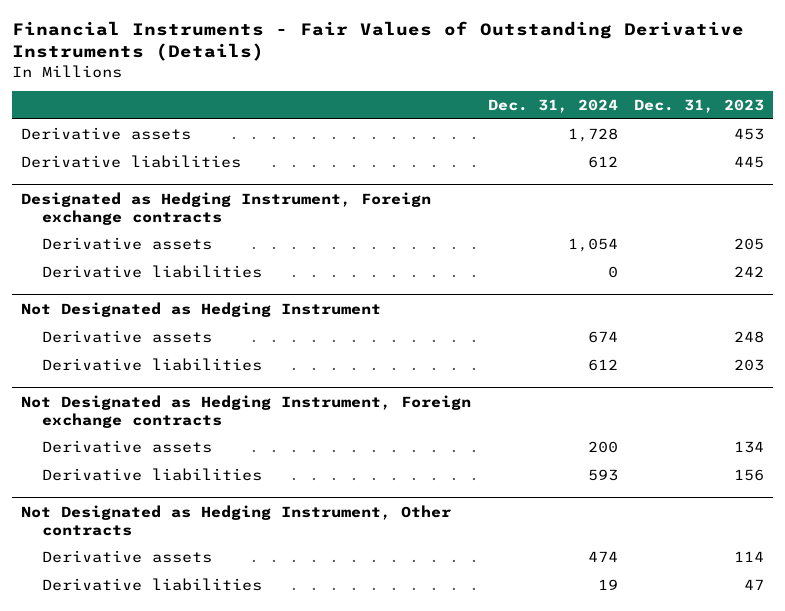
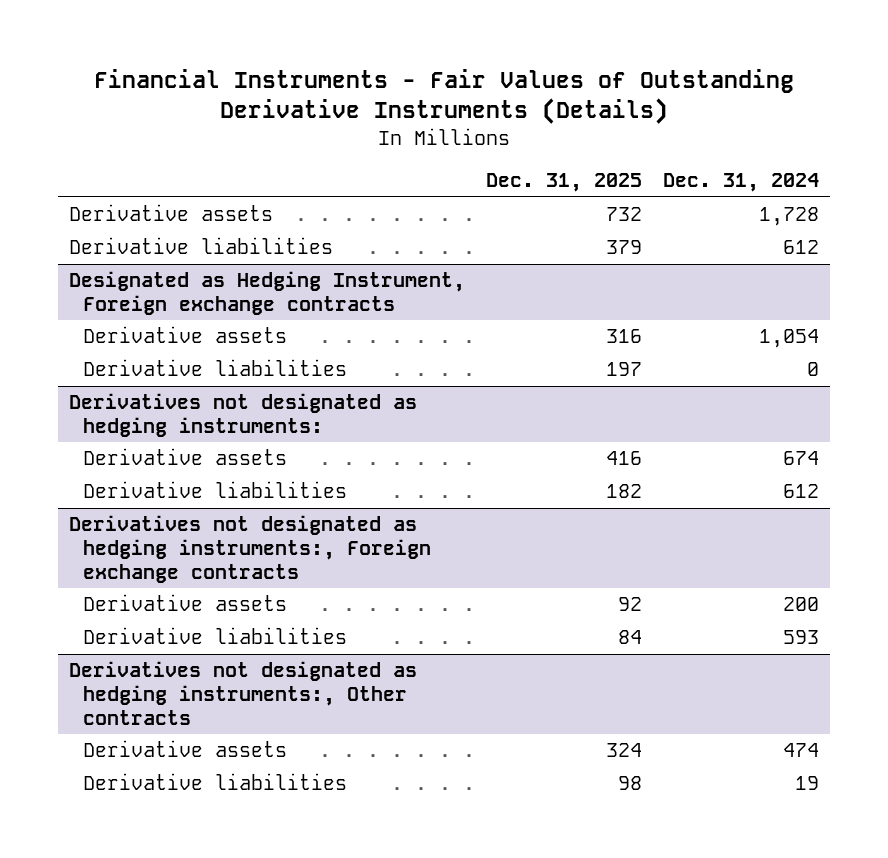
[634,99,765,114] Dec. 31, 2023 -> none
none -> [486,173,643,193] Dec. 31, 2025
[20,301,381,317] Not Designated as Hedging Instrument -> [68,393,417,437] Derivatives not designated as hedging instruments:
[20,394,471,428] Not Designated as Hedging Instrument, Foreign exchange contracts -> [68,515,431,583] Derivatives not designated as hedging instruments:, Foreign exchange contracts
[20,504,451,536] Not Designated as Hedging Instrument, Other contracts -> [68,661,417,725] Derivatives not designated as hedging instruments:, Other contracts

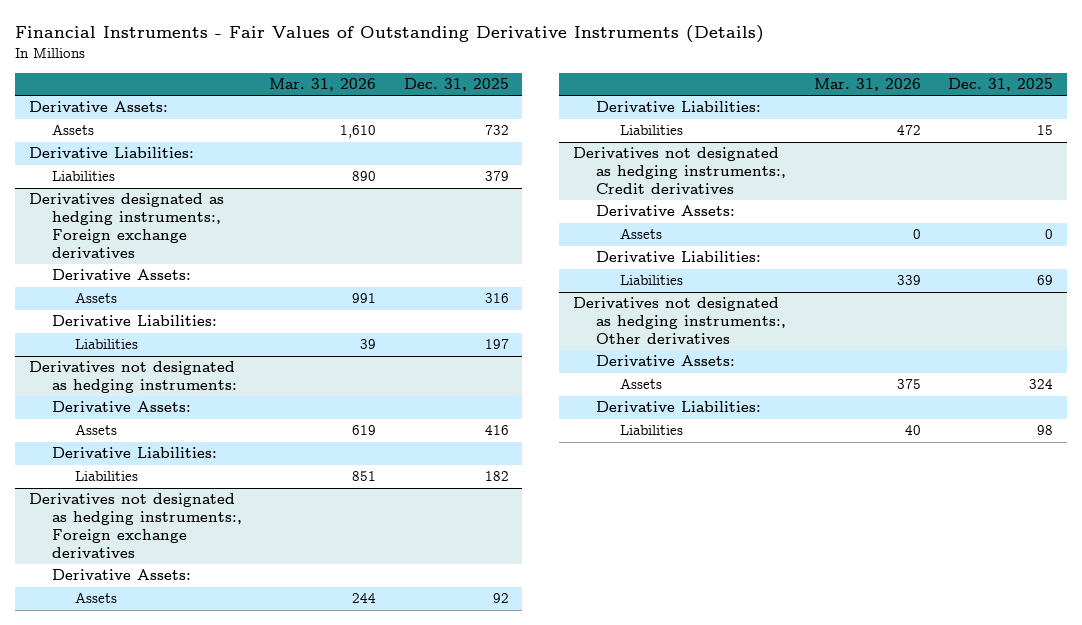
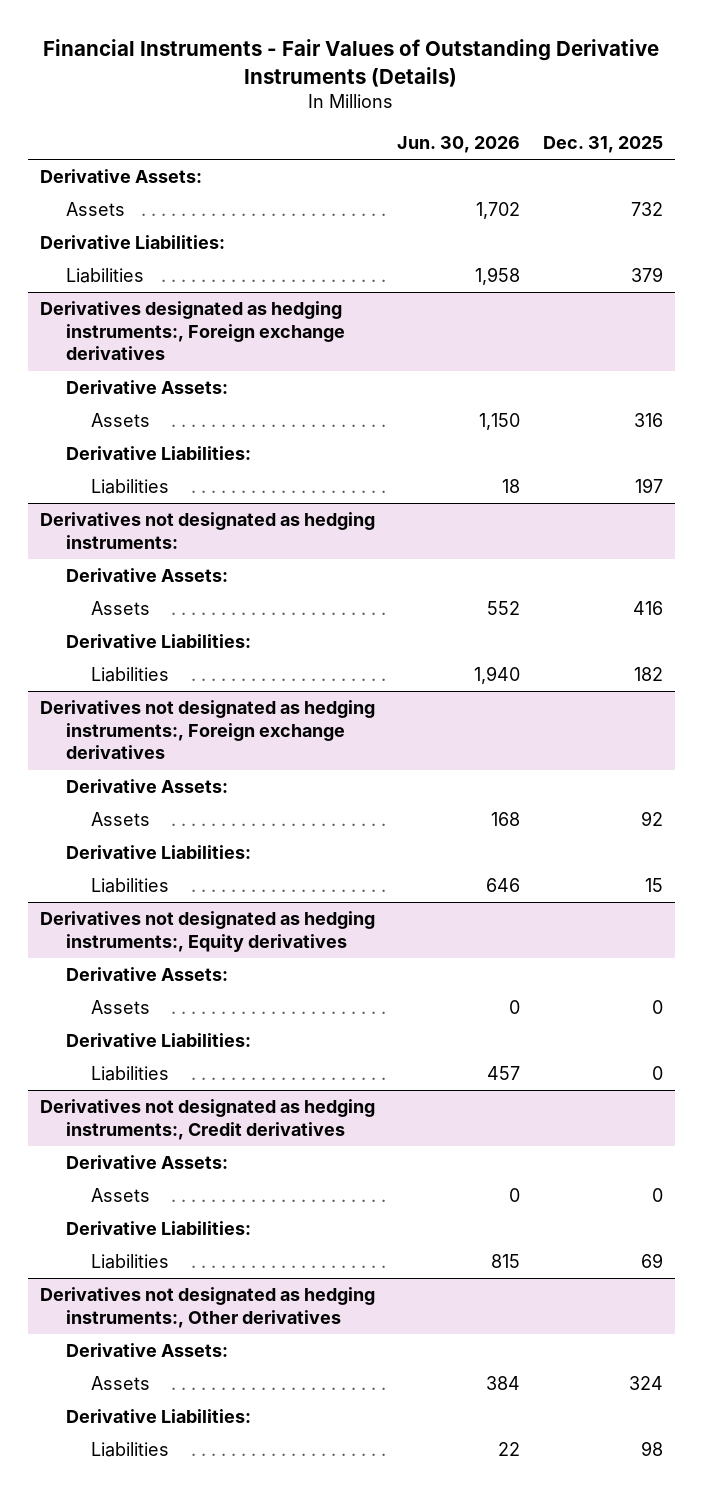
[269,78,377,92] Mar. 31, 2026 -> none
none -> [397,136,521,154] Jun. 30, 2026
none -> [39,911,375,952] Derivatives not designated as hedging instruments:, Equity derivatives
none -> [65,967,228,982] Derivative Assets:
none -> [91,1000,151,1015] Assets
none -> [65,1033,251,1048] Derivative Liabilities:
none -> [91,1066,170,1082] Liabilities

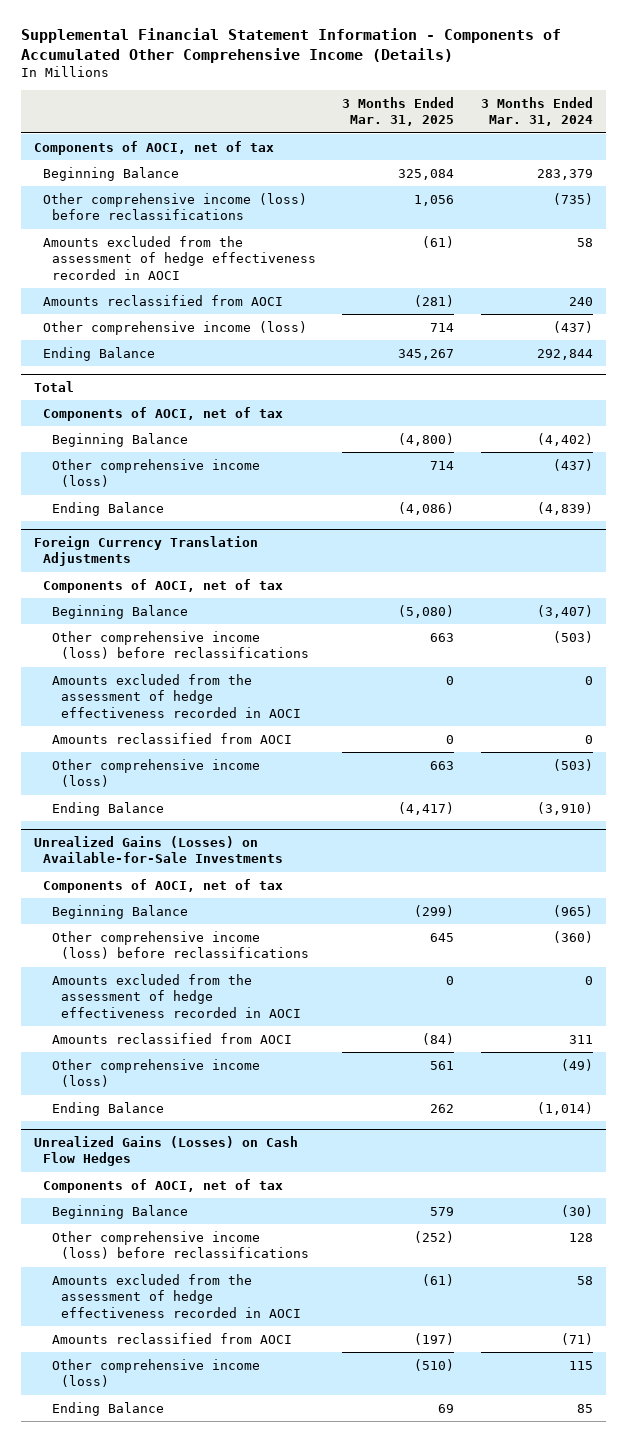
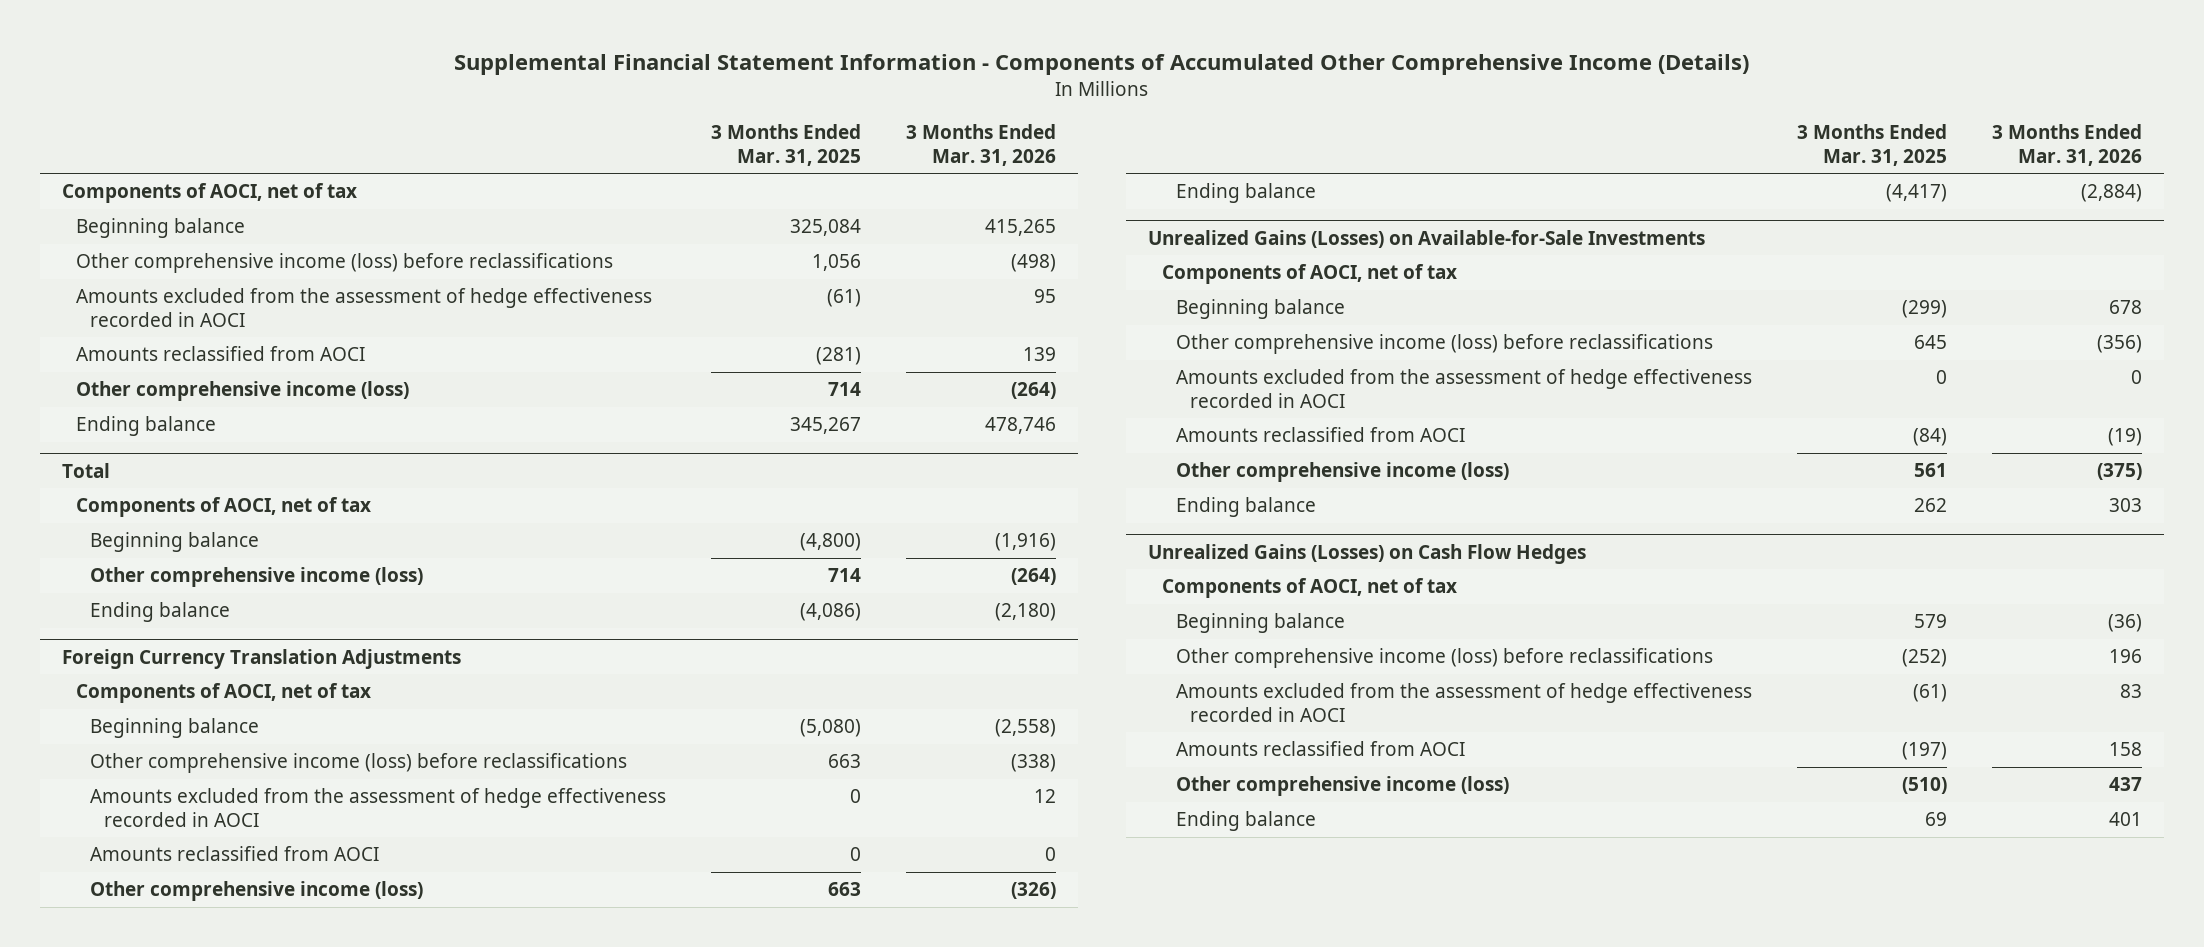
[480,96,593,127] 3 Months Ended Mar. 31, 2024 -> none
none -> [905,124,1056,166] 3 Months Ended Mar. 31, 2026
[42,166,179,181] Beginning Balance -> [76,218,246,239] Beginning balance
[42,346,155,361] Ending Balance -> [76,416,217,437] Ending balance
[52,432,189,447] Beginning Balance -> [90,532,260,553] Beginning balance
[52,501,165,516] Ending Balance -> [90,602,231,623] Ending balance
[52,604,189,619] Beginning Balance -> [90,718,260,739] Beginning balance
[52,801,165,816] Ending Balance -> [1176,183,1317,204] Ending balance
[52,904,189,919] Beginning Balance -> [1176,299,1346,320] Beginning balance
[52,1101,165,1116] Ending Balance -> [1176,497,1317,518] Ending balance
[52,1204,189,1219] Beginning Balance -> [1176,613,1346,634] Beginning balance
[52,1401,165,1416] Ending Balance -> [1176,811,1317,832] Ending balance

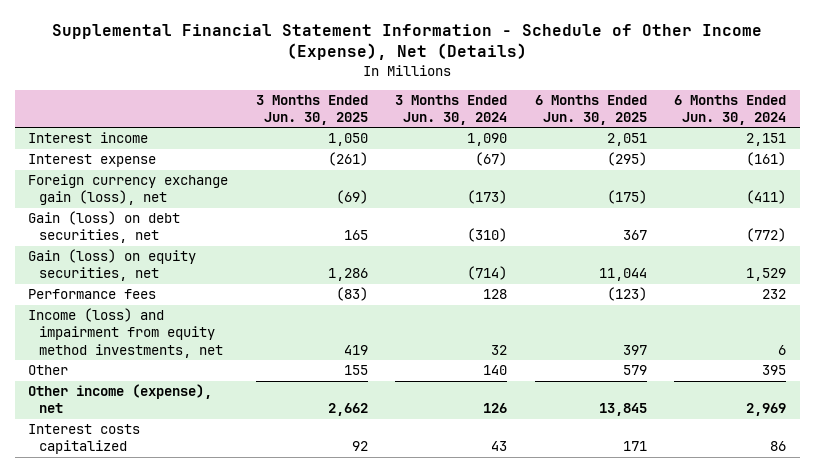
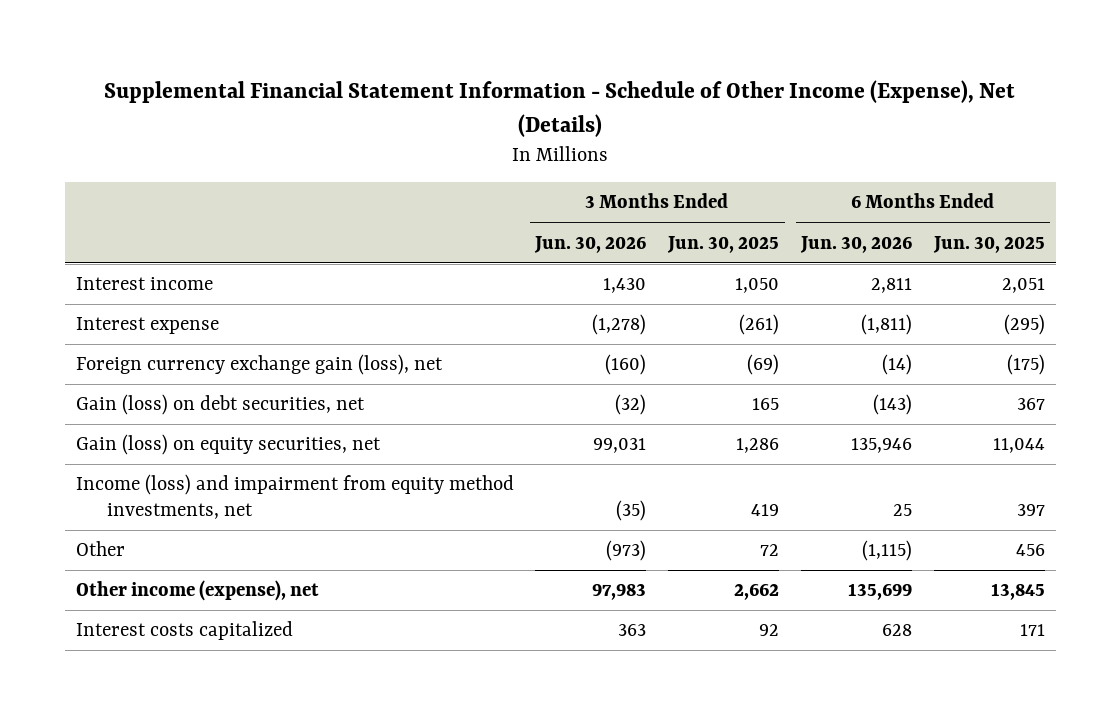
[395,94,508,126] 3 Months Ended Jun. 30, 2024 -> none
[674,94,787,126] 6 Months Ended Jun. 30, 2024 -> none
none -> [534,235,647,253] Jun. 30, 2026
none -> [799,235,912,253] Jun. 30, 2026
[28,289,157,300] Performance fees -> none
[343,365,368,376] 155 -> [760,544,780,557] 72
[622,365,647,376] 579 -> [1015,544,1045,557] 456

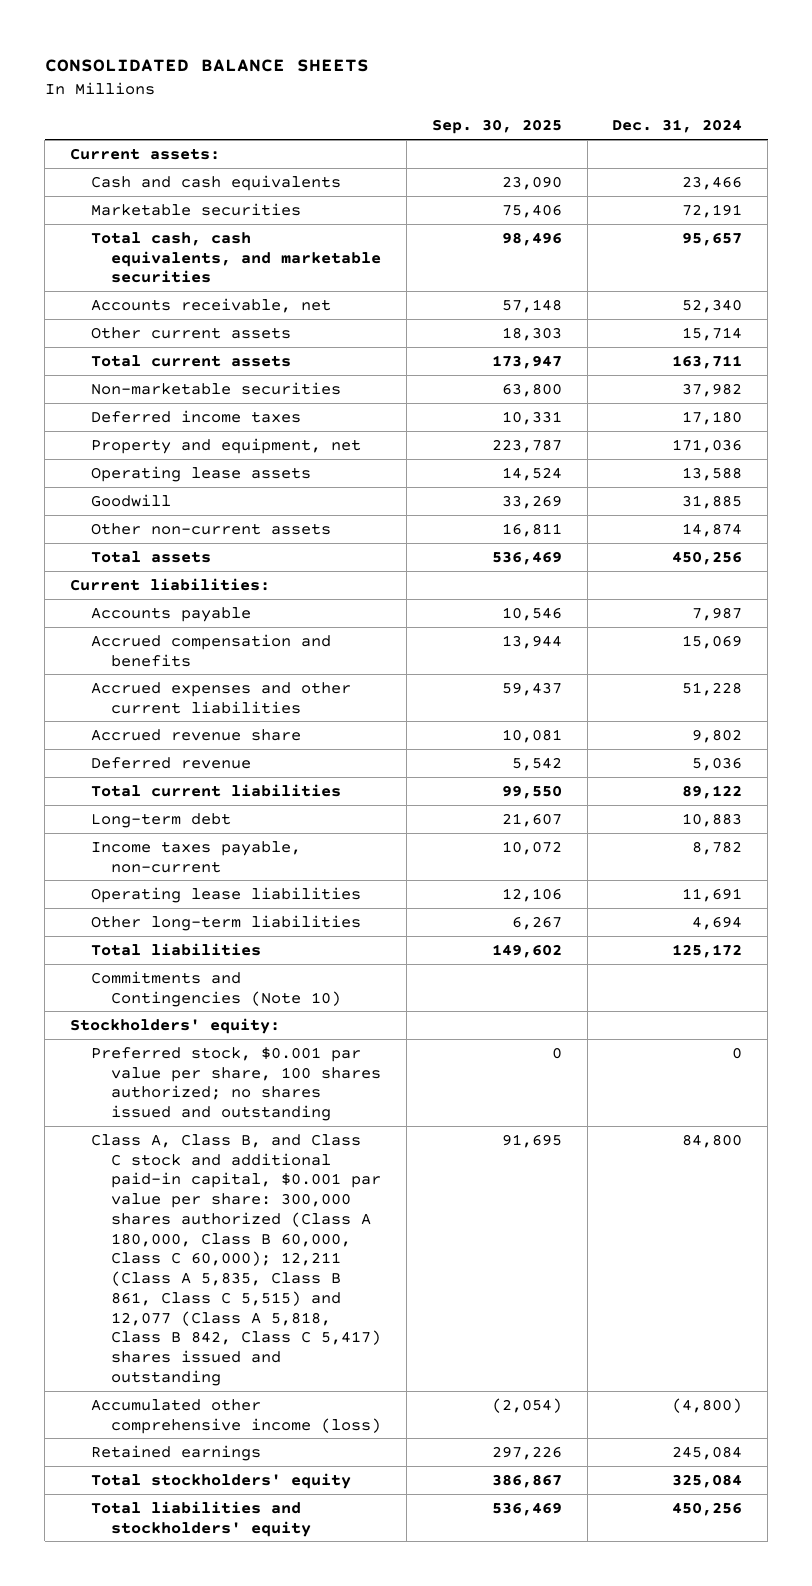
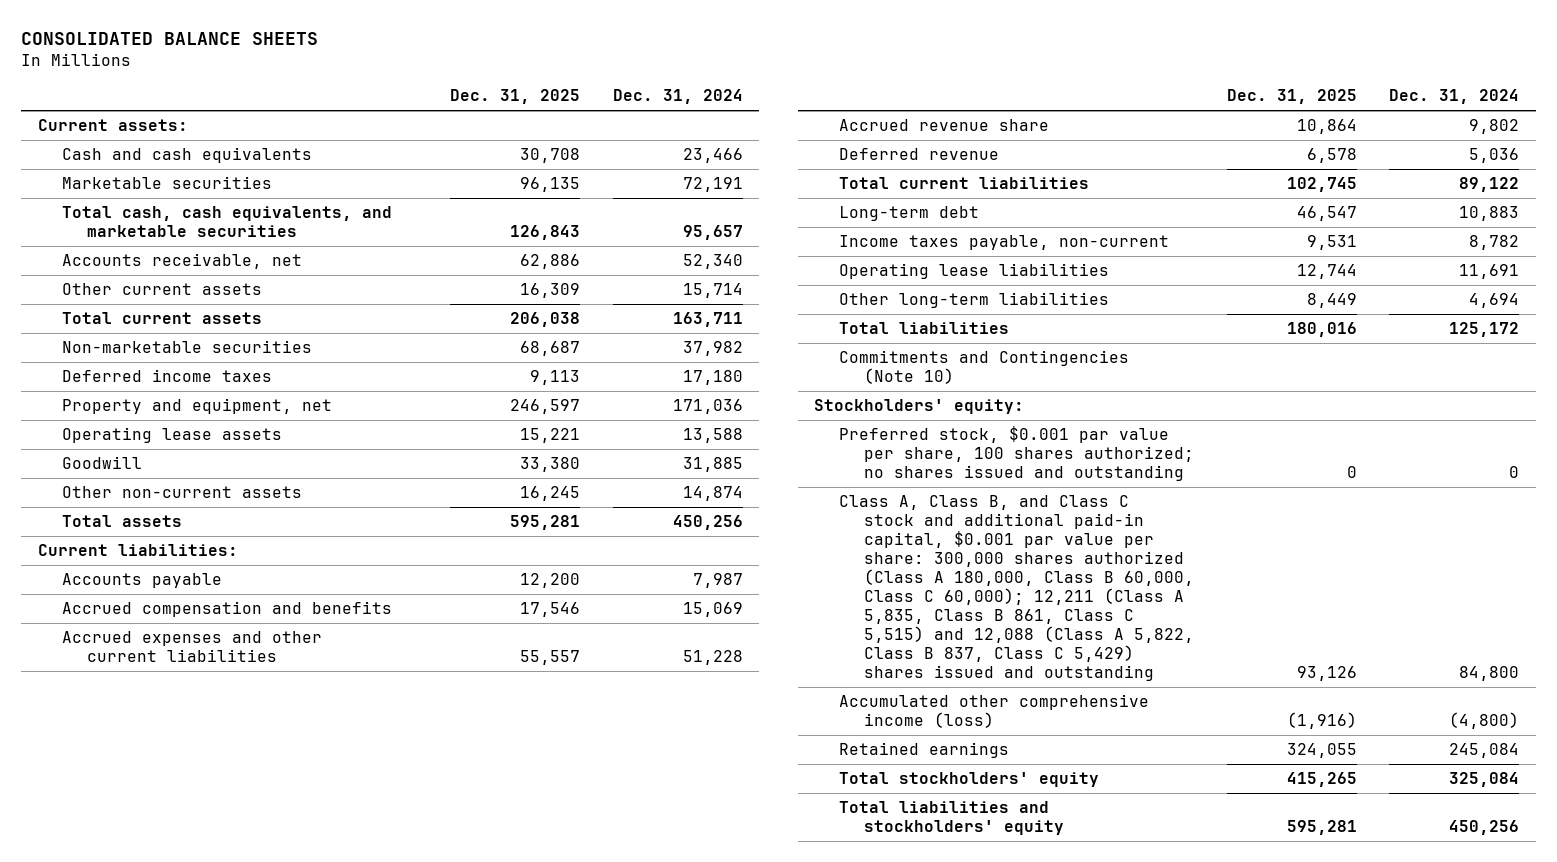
[431,119,562,135] Sep. 30, 2025 -> none
none -> [449,89,580,105] Dec. 31, 2025
[90,1133,382,1386] Class A, Class B, and Class C stock and additional paid-in capital, $0.001 par value per share: 300,000 shares authorized (Class A 180,000, Class B 60,000, Class C 60,000); 12,211 (Class A 5,835, Class B 861, Class C 5,515) and 12,077 (Class A 5,818, Class B 842, Class C 5,417) shares issued and outstanding -> [838,495,1194,682] Class A, Class B, and Class C stock and additional paid-in capital, $0.001 par value per share: 300,000 shares authorized (Class A 180,000, Class B 60,000, Class C 60,000); 12,211 (Class A 5,835, Class B 861, Class C 5,515) and 12,088 (Class A 5,822, Class B 837, Class C 5,429) shares issued and outstanding

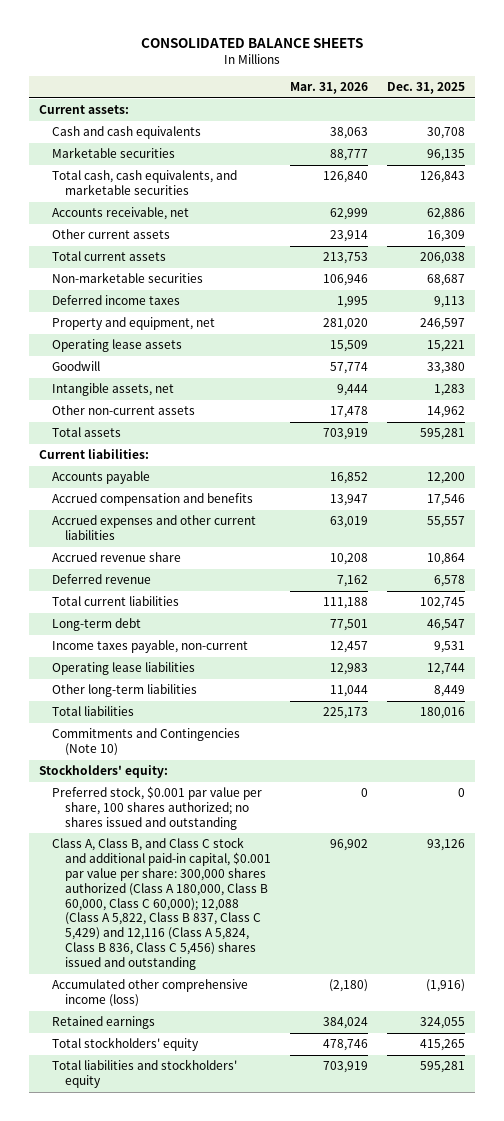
[612,89,743,105] Dec. 31, 2024 -> none
none -> [290,82,369,95] Mar. 31, 2026
none -> [52,383,175,397] Intangible assets, net
[519,486,580,502] 16,245 -> [427,406,466,419] 14,962
[838,495,1194,682] Class A, Class B, and Class C stock and additional paid-in capital, $0.001 par value per share: 300,000 shares authorized (Class A 180,000, Class B 60,000, Class C 60,000); 12,211 (Class A 5,835, Class B 861, Class C 5,515) and 12,088 (Class A 5,822, Class B 837, Class C 5,429) shares issued and outstanding -> [52,837,272,971] Class A, Class B, and Class C stock and additional paid-in capital, $0.001 par value per share: 300,000 shares authorized (Class A 180,000, Class B 60,000, Class C 60,000); 12,088 (Class A 5,822, Class B 837, Class C 5,429) and 12,116 (Class A 5,824, Class B 836, Class C 5,456) shares issued and outstanding

